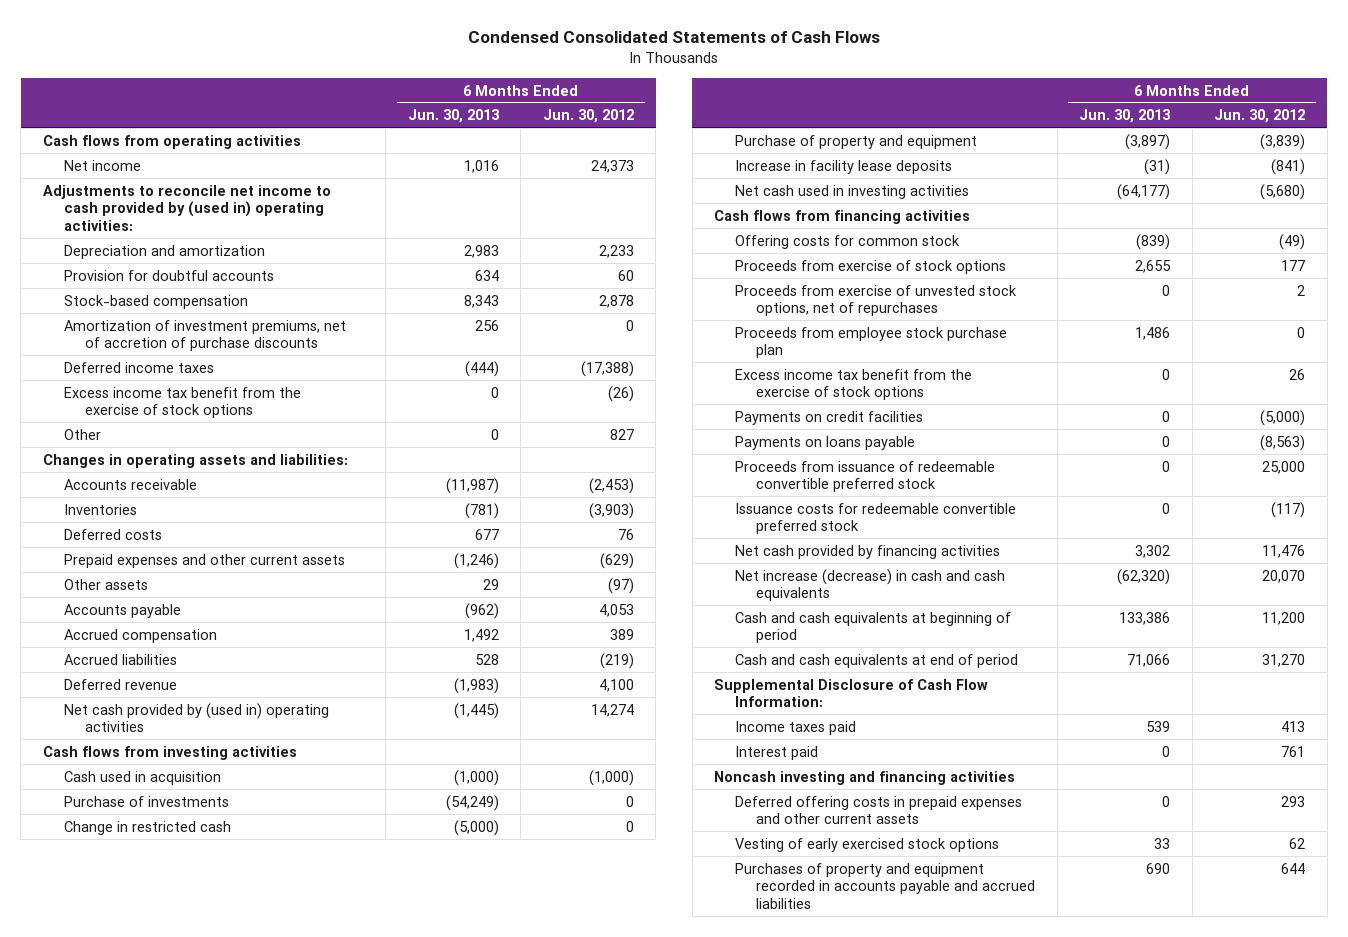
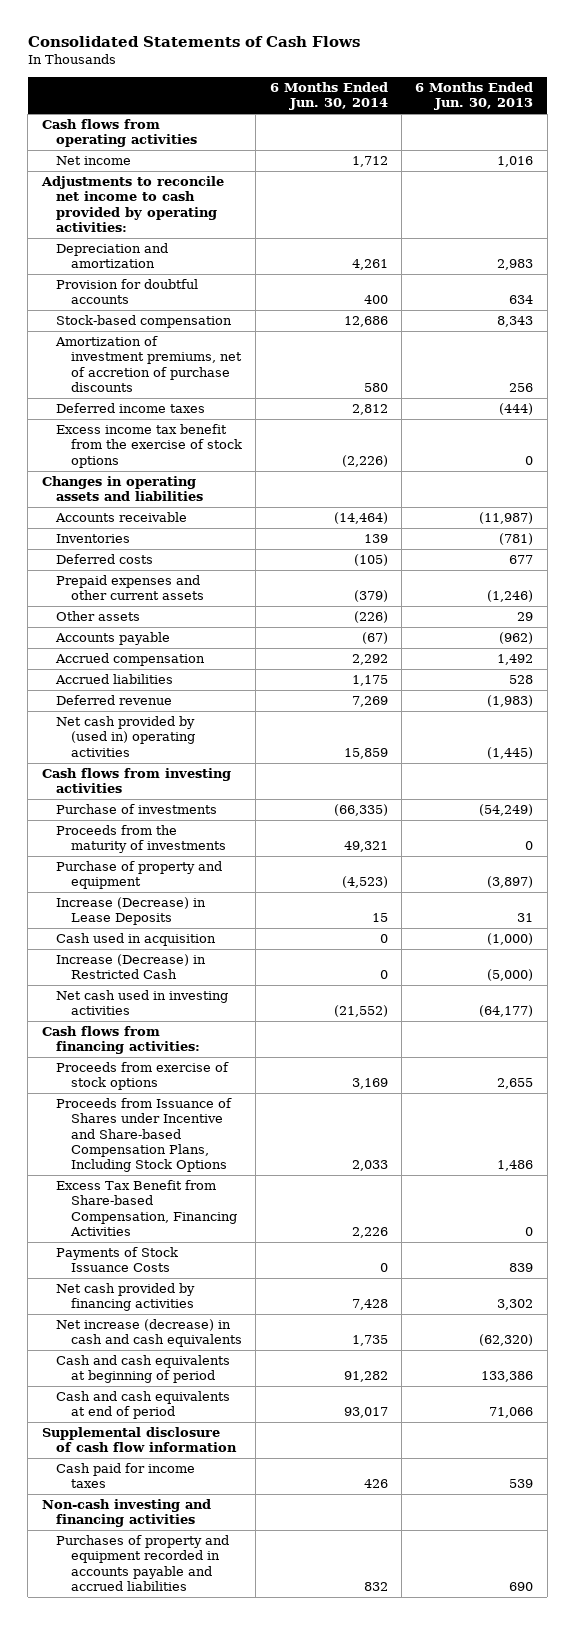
[467,31,880,44] Condensed Consolidated Statements of Cash Flows -> [27,36,360,48] Consolidated Statements of Cash Flows
[542,109,634,124] Jun. 30, 2012 -> none
none -> [269,81,388,111] 6 Months Ended Jun. 30, 2014
[42,184,331,231] Adjustments to reconcile net income to cash provided by (used in) operating activities: -> [40,176,224,233] Adjustments to reconcile net income to cash provided by operating activities:
[63,428,101,440] Other -> none
[42,453,348,468] Changes in operating assets and liabilities: -> [41,476,204,502] Changes in operating assets and liabilities
[63,820,231,835] Change in restricted cash -> none
none -> [56,825,227,854] Proceeds from the maturity of investments
[735,159,953,174] Increase in facility lease deposits -> [56,897,207,926] Increase (Decrease) in Lease Deposits
[1144,158,1171,175] (31) -> [517,913,534,923] 31
[63,770,221,785] Cash used in acquisition -> [56,933,217,947] Cash used in acquisition
none -> [56,954,207,980] Increase (Decrease) in Restricted Cash
[735,234,961,249] Offering costs for common stock -> none
[714,209,971,224] Cash flows from financing activities -> [41,1026,201,1055] Cash flows from financing activities:
[735,284,1018,317] Proceeds from exercise of unvested stock options, net of repurchases -> none
[735,410,924,425] Payments on credit facilities -> none
[735,435,916,450] Payments on loans payable -> none
[735,460,996,493] Proceeds from issuance of redeemable convertible preferred stock -> none
[735,502,1017,535] Issuance costs for redeemable convertible preferred stock -> none
[735,326,1008,359] Proceeds from employee stock purchase plan -> [56,1098,233,1173] Proceeds from Issuance of Shares under Incentive and Share-based Compensation Plans, Including Stock Options
[735,368,973,401] Excess income tax benefit from the exercise of stock options -> [56,1180,238,1237] Excess Tax Benefit from Share-based Compensation, Financing Activities
none -> [56,1247,179,1273] Payments of Stock Issuance Costs
[735,745,819,760] Interest paid -> none
[735,795,1023,825] Deferred offering costs in prepaid expenses and other current assets -> none
[735,837,1000,852] Vesting of early exercised stock options -> none
[714,678,989,708] Supplemental Disclosure of Cash Flow Information: -> [41,1427,238,1453] Supplemental disclosure of cash flow information
[735,720,857,735] Income taxes paid -> [56,1463,196,1489] Cash paid for income taxes
[714,770,1016,785] Noncash investing and financing activities -> [41,1499,211,1528] Non-cash investing and financing activities

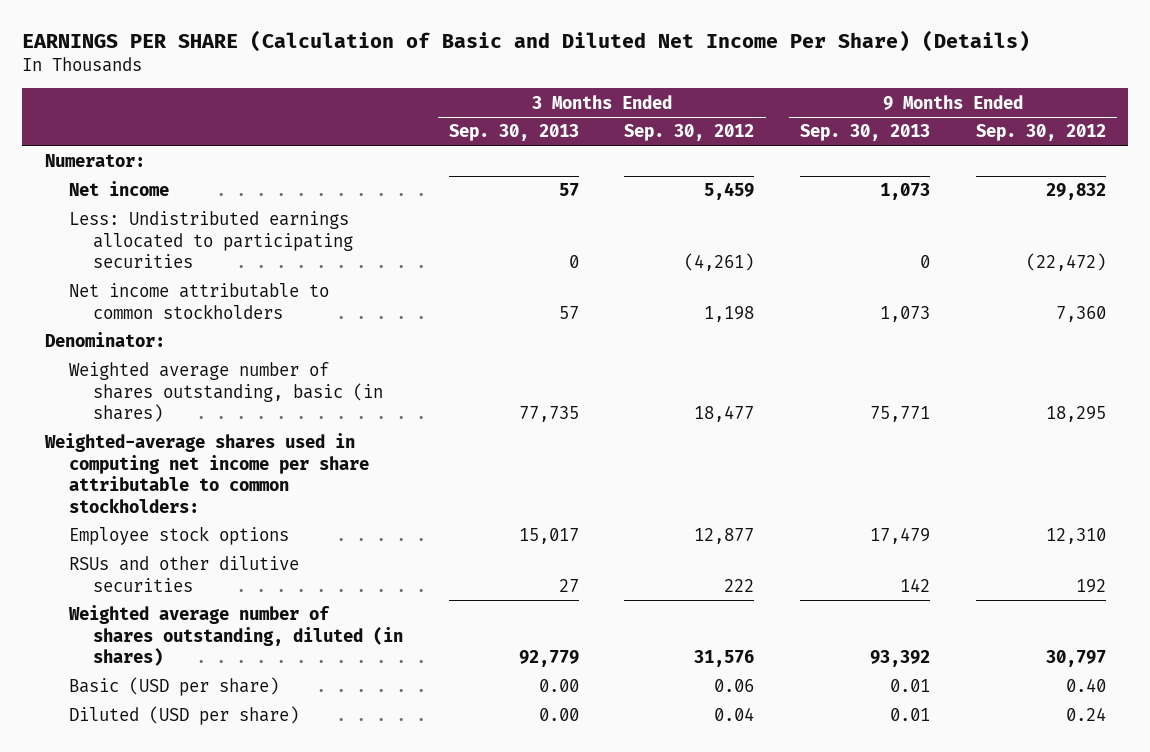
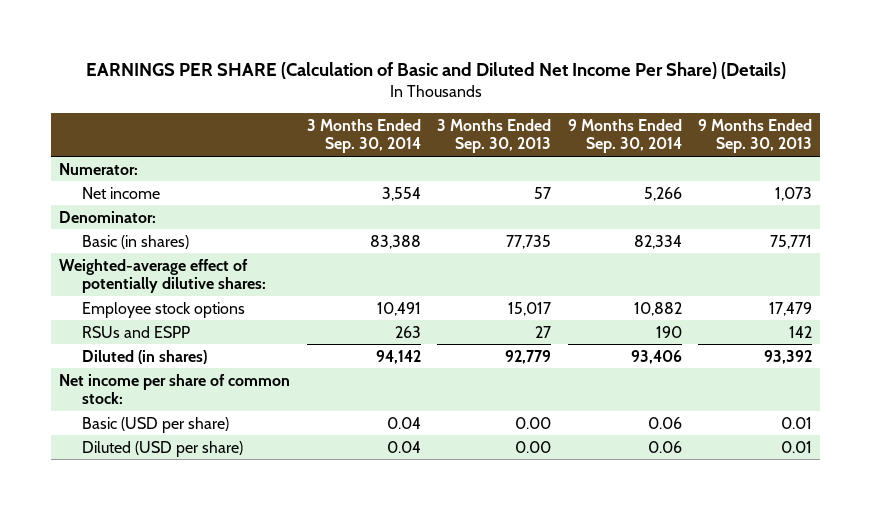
[624,124,755,142] Sep. 30, 2012 -> none
[975,124,1106,142] Sep. 30, 2012 -> none
none -> [306,118,421,154] 3 Months Ended Sep. 30, 2014
none -> [567,118,682,154] 9 Months Ended Sep. 30, 2014
[69,211,354,269] Less: Undistributed earnings allocated to participating securities -> none
[69,283,330,319] Net income attributable to common stockholders -> none
[69,362,384,423] Weighted average number of shares outstanding, basic (in shares) -> [81,234,189,249] Basic (in shares)
[43,433,370,513] Weighted-average shares used in computing net income per share attributable to common stockholders: -> [59,258,266,294] Weighted-average effect of potentially dilutive shares:
[69,556,300,592] RSUs and other dilutive securities -> [81,325,190,338] RSUs and ESPP
[68,605,404,667] Weighted average number of shares outstanding, diluted (in shares) -> [81,349,207,364] Diluted (in shares)
none -> [59,373,291,405] Net income per share of common stock:

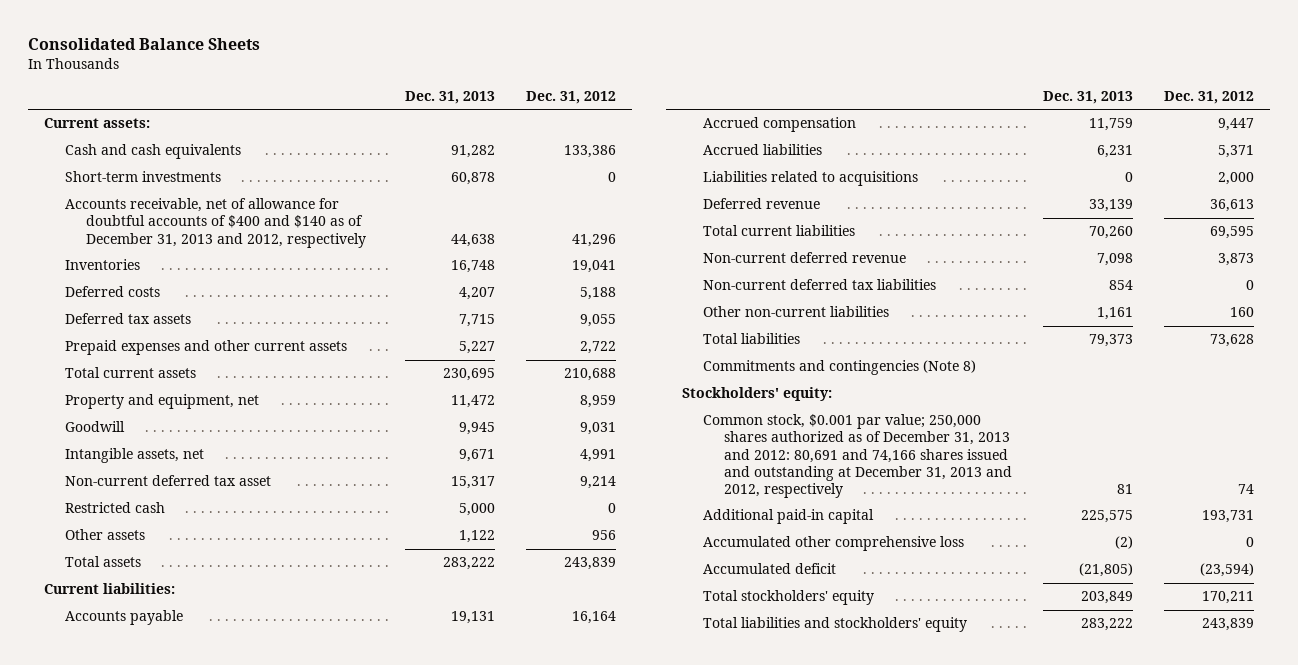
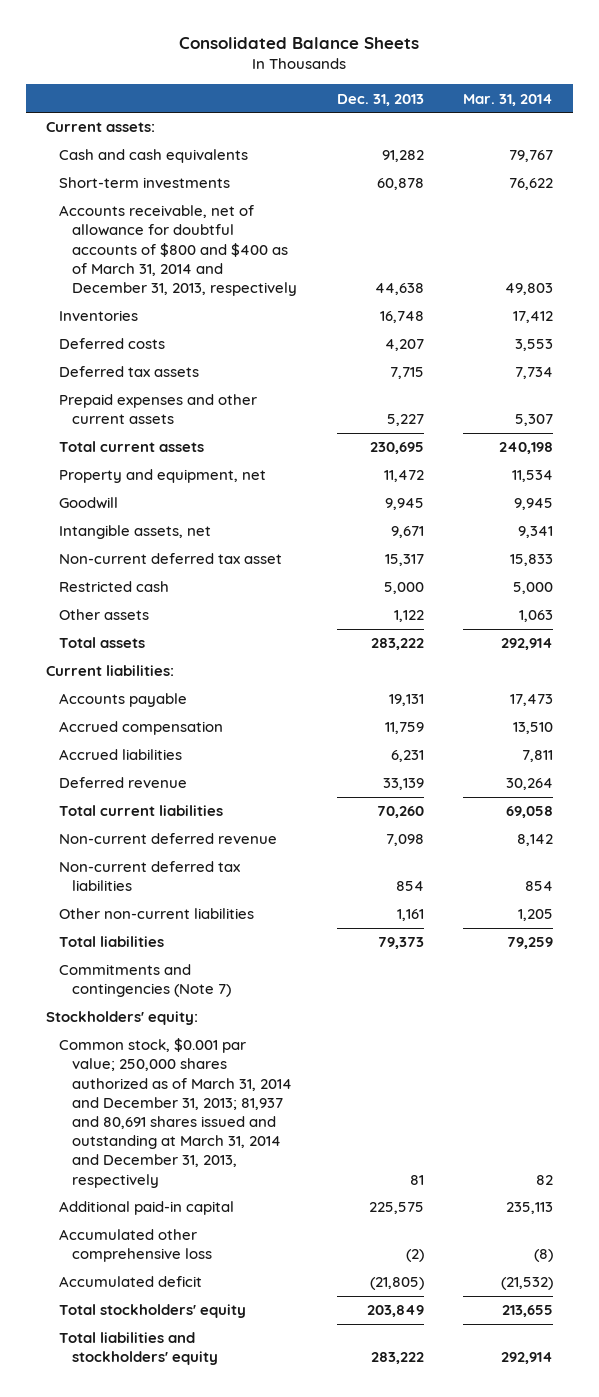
[526,90,617,104] Dec. 31, 2012 -> none
none -> [462,93,553,106] Mar. 31, 2014
[64,198,366,248] Accounts receivable, net of allowance for doubtful accounts of $400 and $140 as of December 31, 2013 and 2012, respectively -> [59,205,298,297] Accounts receivable, net of allowance for doubtful accounts of $800 and $400 as of March 31, 2014 and December 31, 2013, respectively
[702,171,918,187] Liabilities related to acquisitions -> none
[702,360,976,376] Commitments and contingencies (Note 8) -> [59,964,232,998] Commitments and contingencies (Note 7)
[702,414,1012,498] Common stock, $0.001 par value; 250,000 shares authorized as of December 31, 2013 and 2012: 80,691 and 74,166 shares issued and outstanding at December 31, 2013 and 2012, respectively -> [59,1038,293,1188] Common stock, $0.001 par value; 250,000 shares authorized as of March 31, 2014 and December 31, 2013; 81,937 and 80,691 shares issued and outstanding at March 31, 2014 and December 31, 2013, respectively

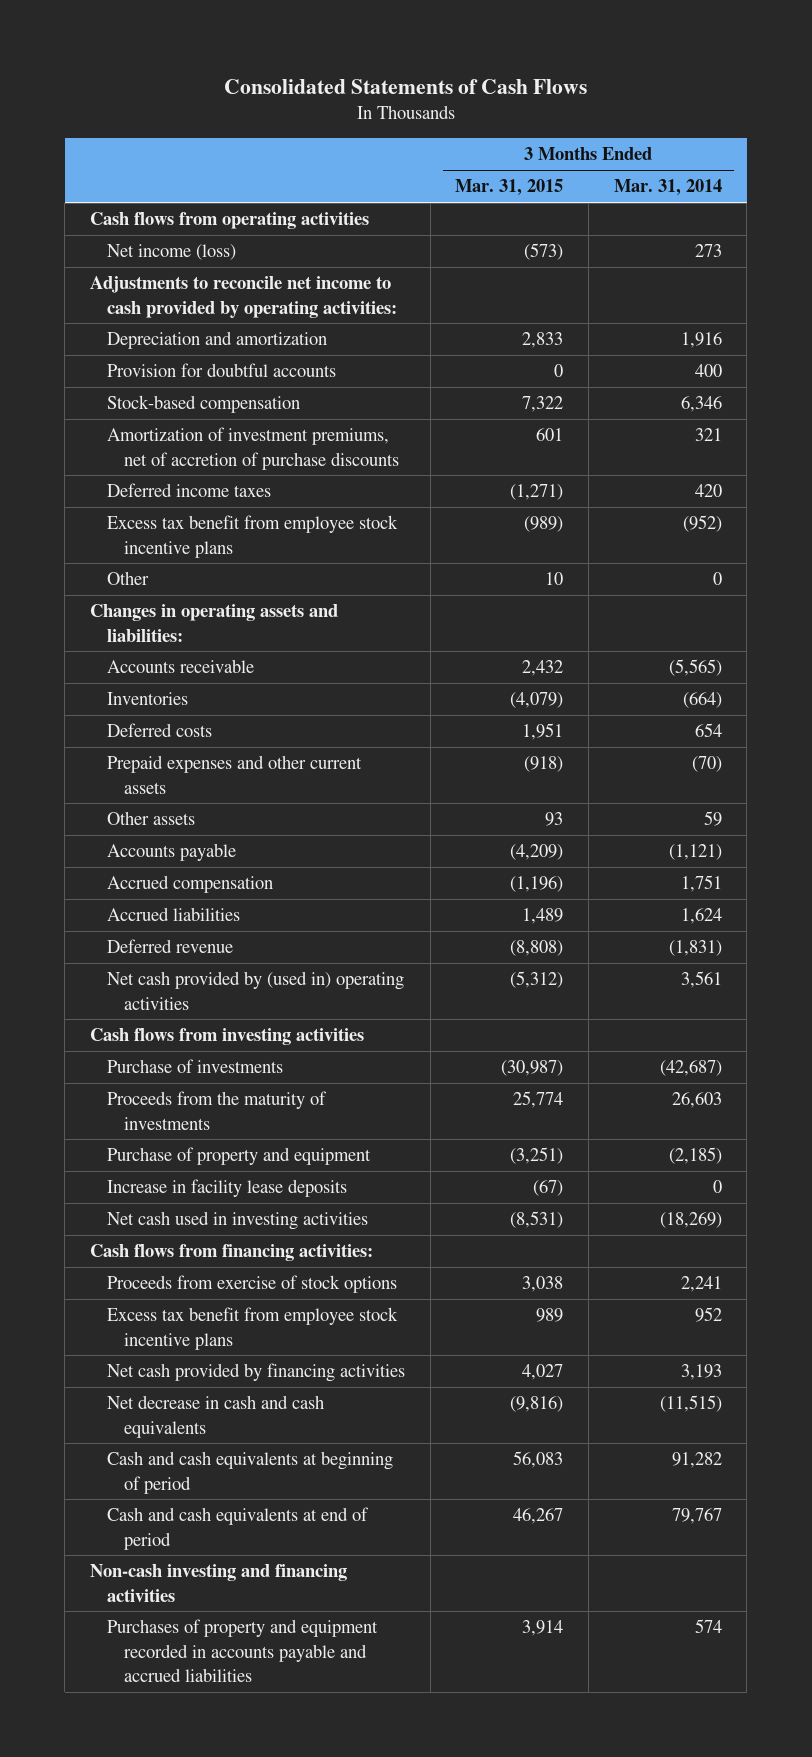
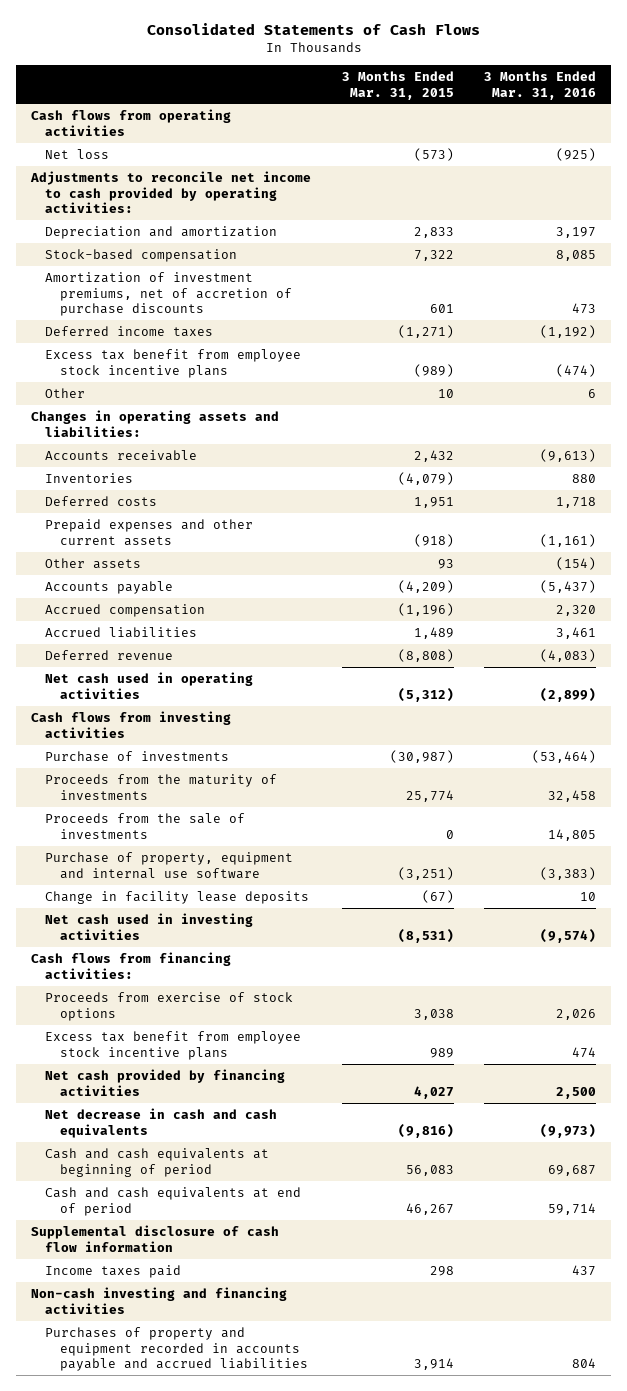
[613,179,722,197] Mar. 31, 2014 -> none
none -> [484,70,597,100] 3 Months Ended Mar. 31, 2016
[106,244,236,261] Net income (loss) -> [45,148,110,159] Net loss
[106,363,336,378] Provision for doubtful accounts -> none
[106,971,404,1010] Net cash provided by (used in) operating activities -> [45,671,254,699] Net cash used in operating activities
none -> [45,812,246,839] Proceeds from the sale of investments
[106,1147,371,1166] Purchase of property and equipment -> [45,851,294,879] Purchase of property, equipment and internal use software
[106,1179,347,1198] Increase in facility lease deposits -> [45,890,310,904] Change in facility lease deposits
none -> [30,1224,279,1252] Supplemental disclosure of cash flow information
none -> [45,1264,182,1278] Income taxes paid

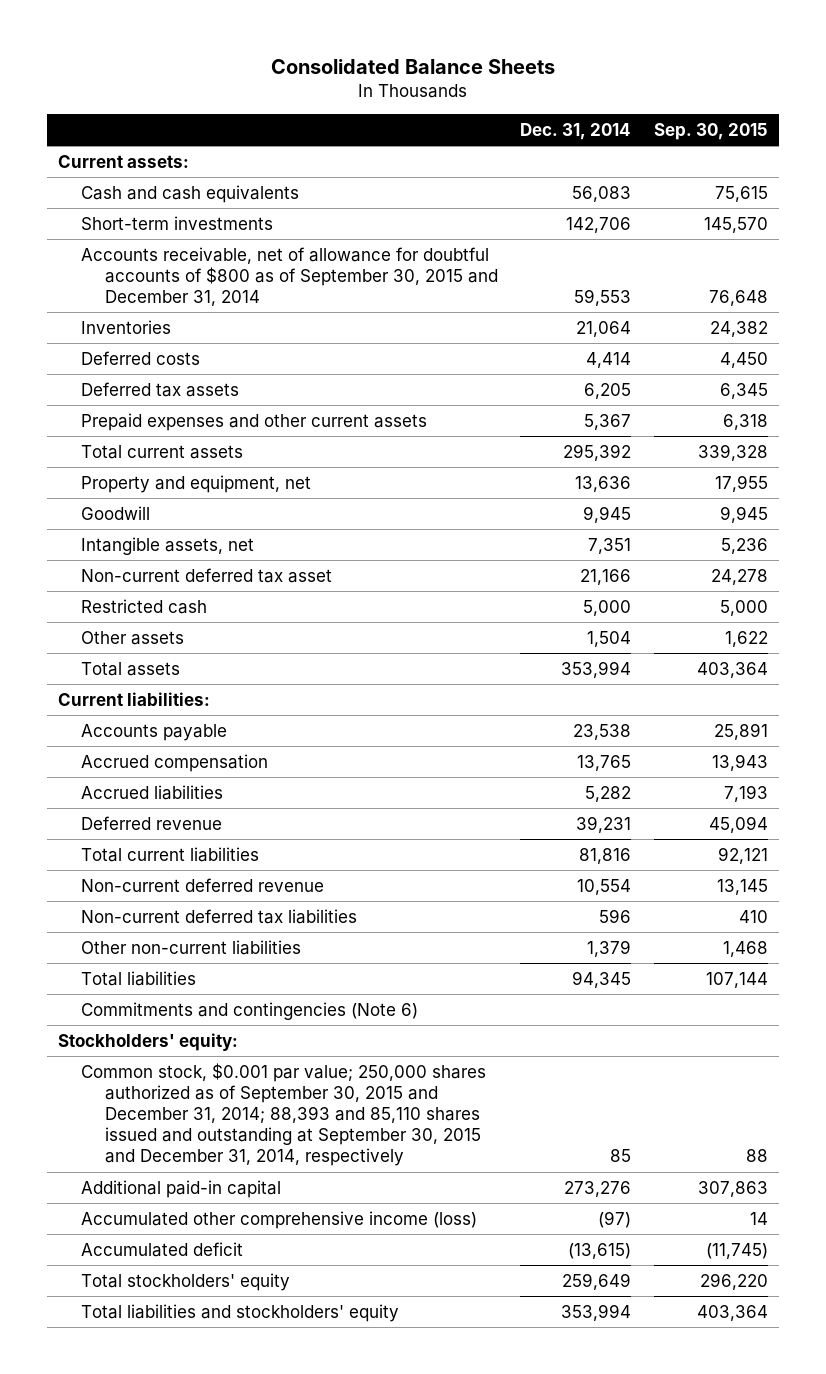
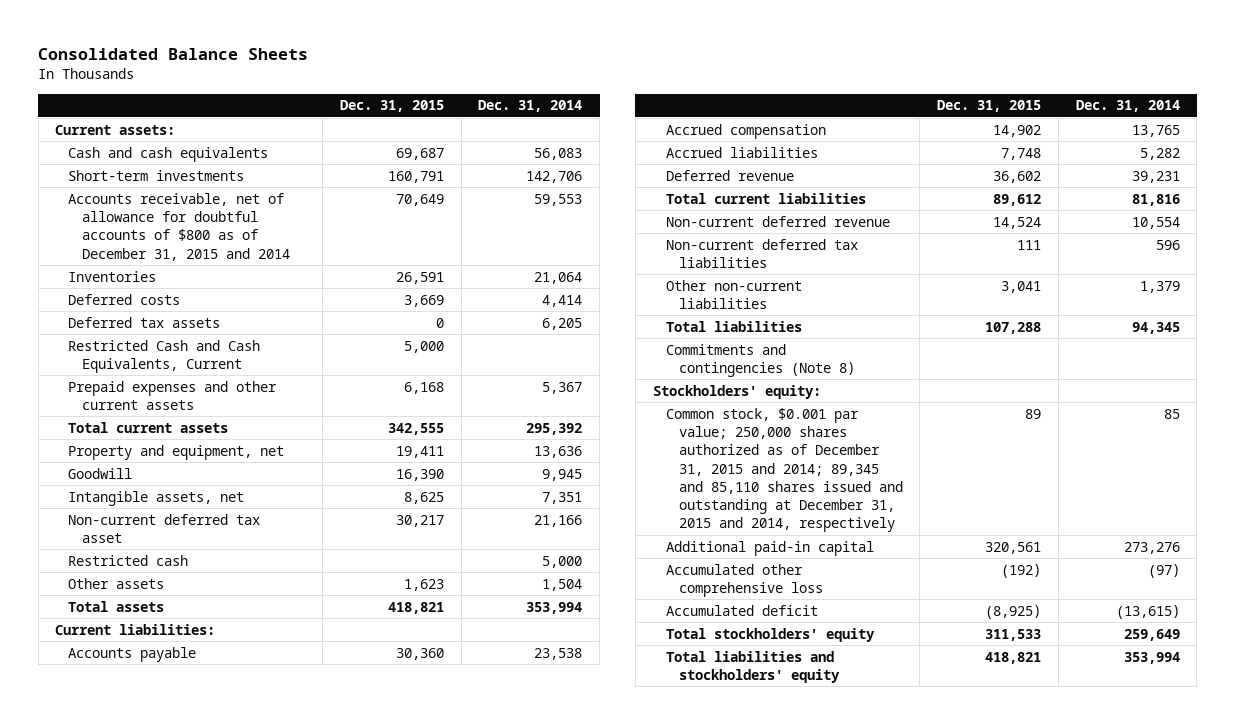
[653,122,768,140] Sep. 30, 2015 -> none
none -> [339,100,444,113] Dec. 31, 2015
[81,246,498,307] Accounts receivable, net of allowance for doubtful accounts of $800 as of September 30, 2015 and December 31, 2014 -> [68,192,290,261] Accounts receivable, net of allowance for doubtful accounts of $800 as of December 31, 2015 and 2014
none -> [68,339,261,373] Restricted Cash and Cash Equivalents, Current
[81,1001,419,1020] Commitments and contingencies (Note 6) -> [665,343,855,377] Commitments and contingencies (Note 8)
[81,1062,487,1167] Common stock, $0.001 par value; 250,000 shares authorized as of September 30, 2015 and December 31, 2014; 88,393 and 85,110 shares issued and outstanding at September 30, 2015 and December 31, 2014, respectively -> [665,407,903,533] Common stock, $0.001 par value; 250,000 shares authorized as of December 31, 2015 and 2014; 89,345 and 85,110 shares issued and outstanding at December 31, 2015 and 2014, respectively
[81,1210,478,1229] Accumulated other comprehensive income (loss) -> [665,563,823,597] Accumulated other comprehensive loss

